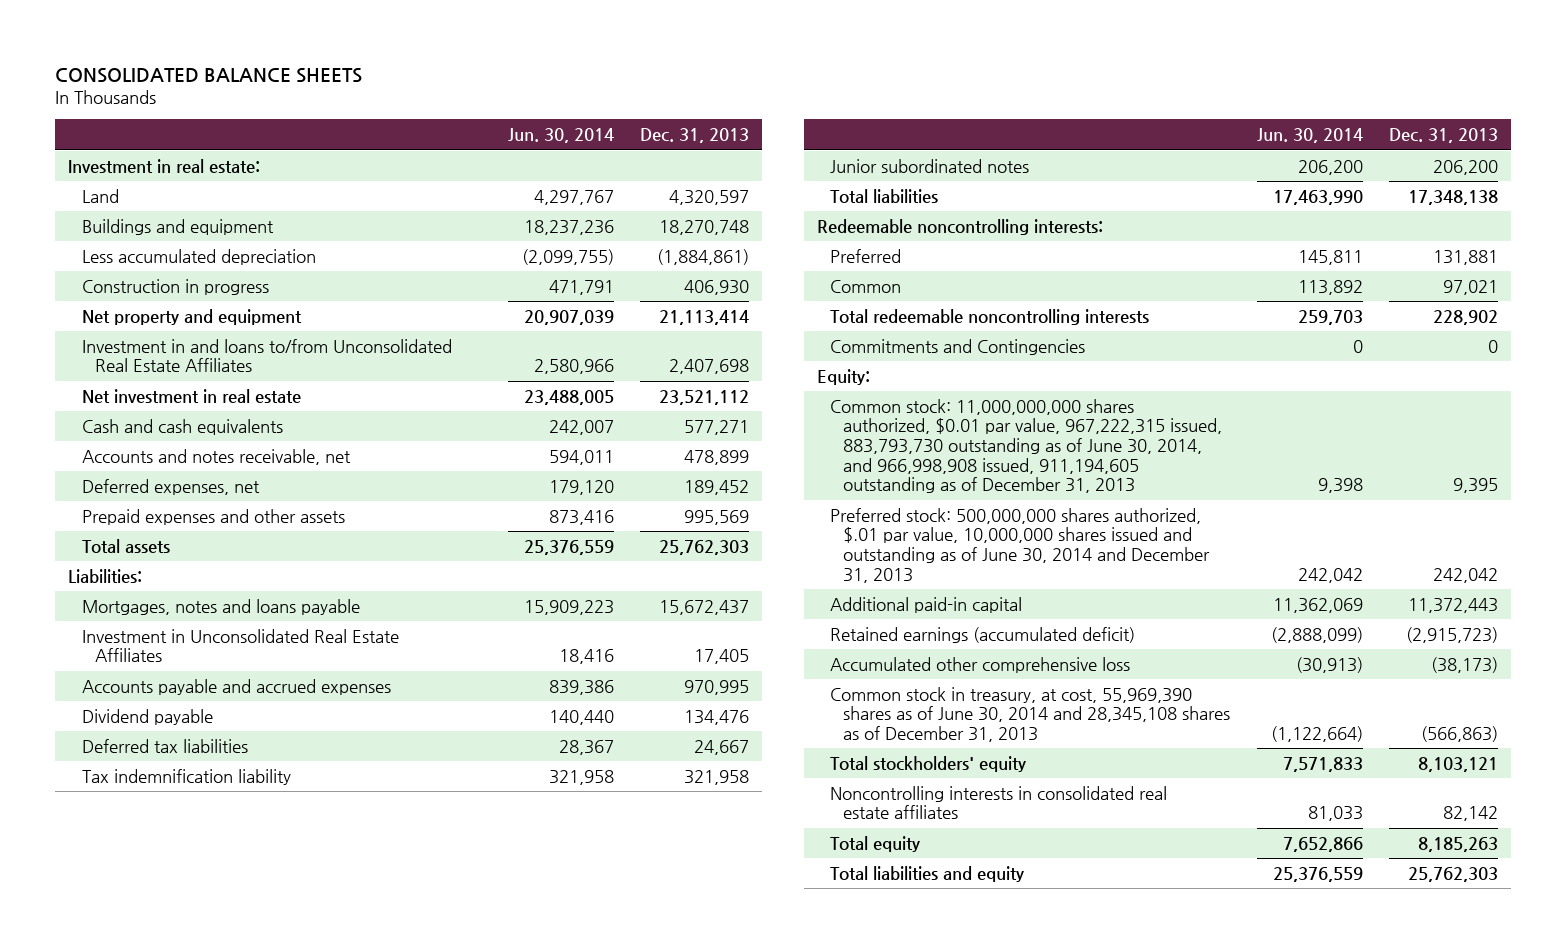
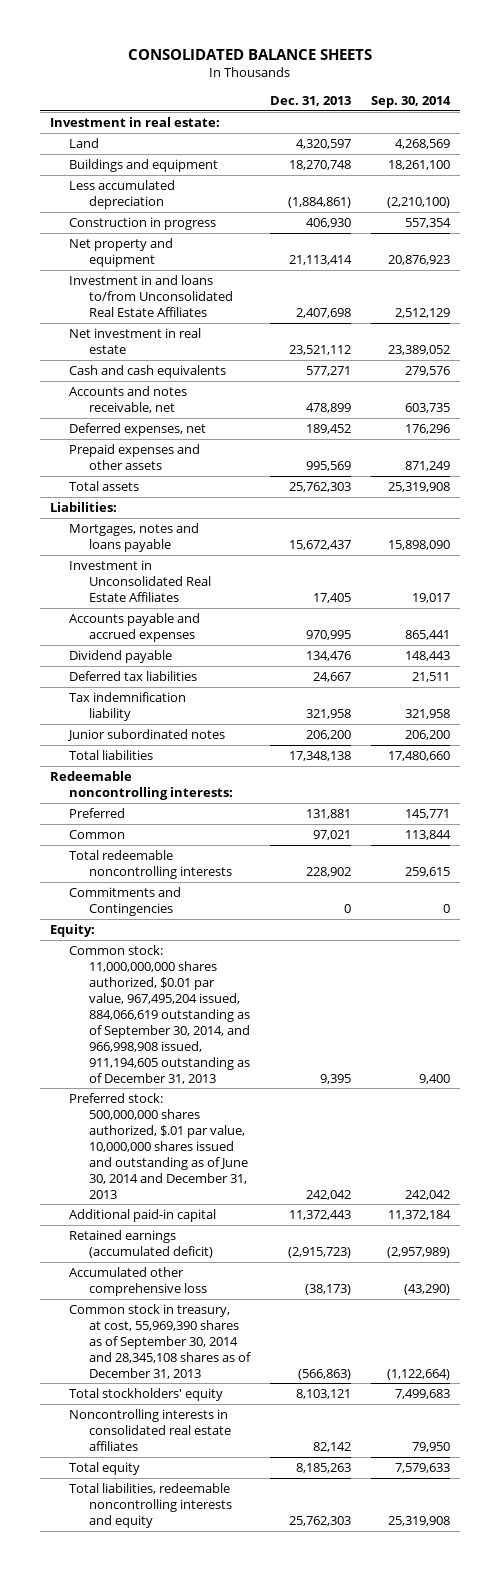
[508,128,615,144] Jun. 30, 2014 -> none
none -> [370,96,451,109] Sep. 30, 2014
[829,398,1223,494] Common stock: 11,000,000,000 shares authorized, $0.01 par value, 967,222,315 issued, 883,793,730 outstanding as of June 30, 2014, and 966,998,908 issued, 911,194,605 outstanding as of December 31, 2013 -> [69,944,251,1084] Common stock: 11,000,000,000 shares authorized, $0.01 par value, 967,495,204 issued, 884,066,619 outstanding as of September 30, 2014, and 966,998,908 issued, 911,194,605 outstanding as of December 31, 2013
[829,686,1231,743] Common stock in treasury, at cost, 55,969,390 shares as of June 30, 2014 and 28,345,108 shares as of December 31, 2013 -> [69,1303,252,1379] Common stock in treasury, at cost, 55,969,390 shares as of September 30, 2014 and 28,345,108 shares as of December 31, 2013
[829,865,1024,882] Total liabilities and equity -> [69,1482,233,1528] Total liabilities, redeemable noncontrolling interests and equity

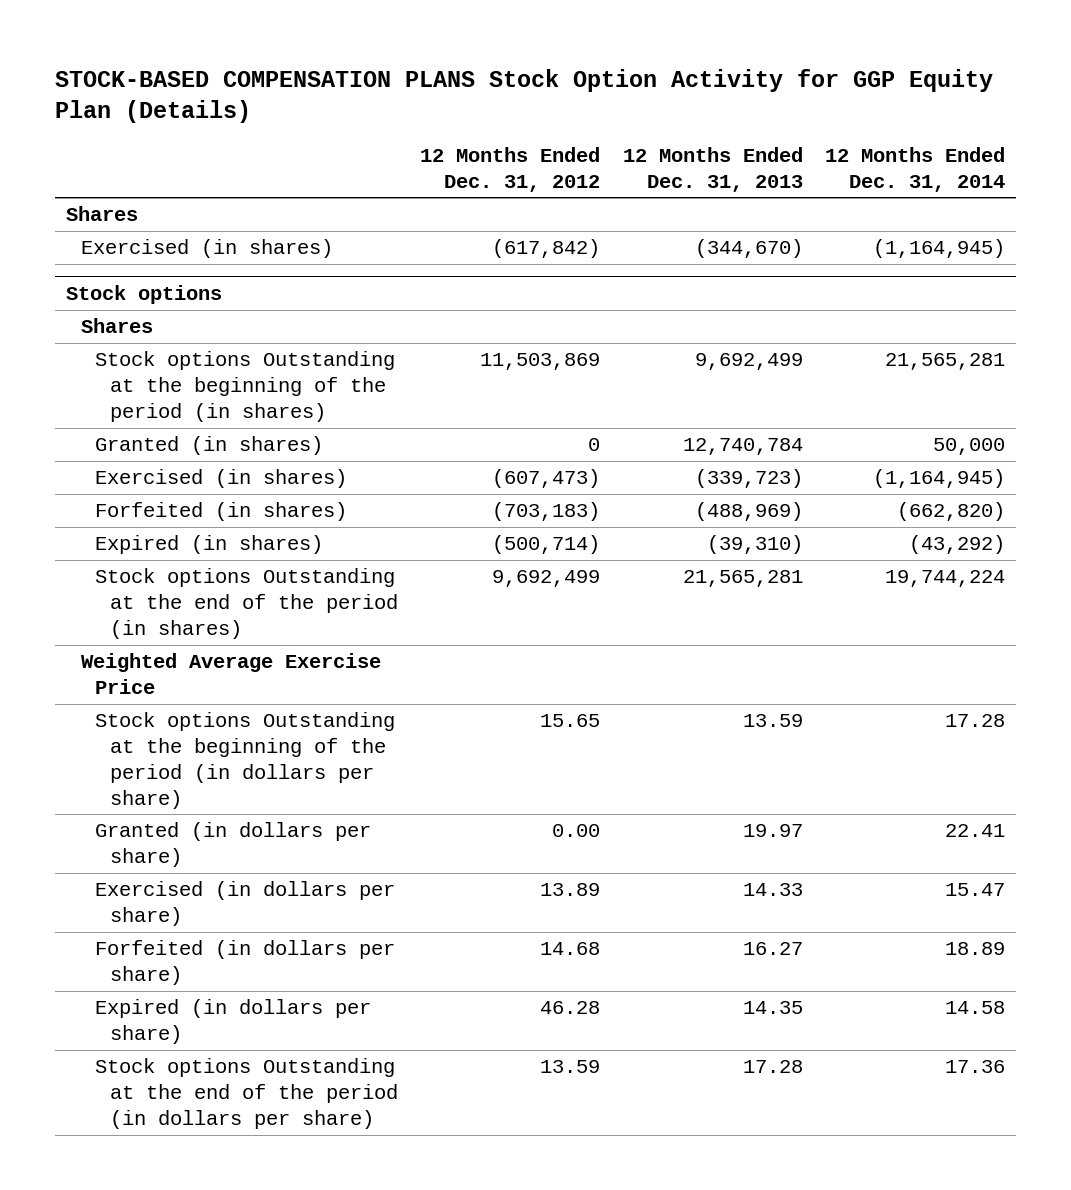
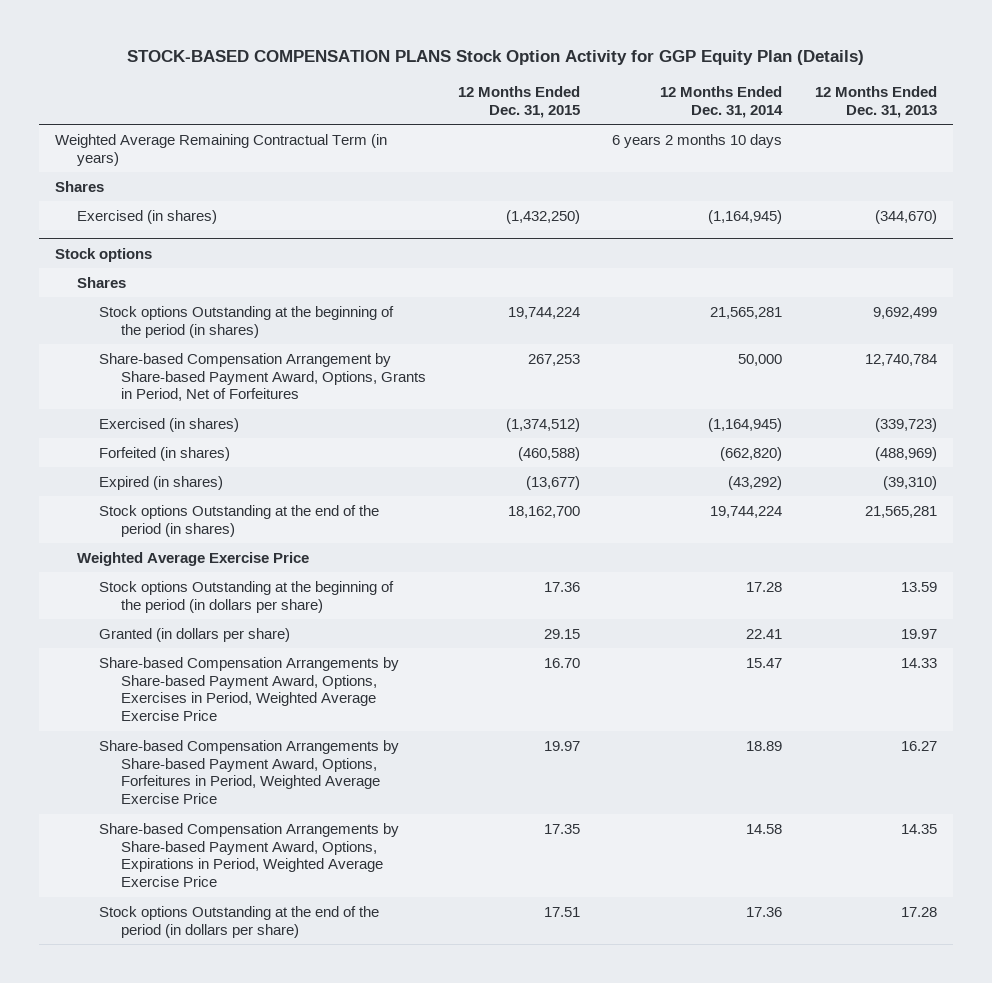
[420,146,601,192] 12 Months Ended Dec. 31, 2012 -> none
none -> [458,85,581,118] 12 Months Ended Dec. 31, 2015
none -> [55,133,388,166] Weighted Average Remaining Contractual Term (in years)
[95,436,324,456] Granted (in shares) -> [99,352,426,402] Share-based Compensation Arrangement by Share-based Payment Award, Options, Grants in Period, Net of Forfeitures
[95,881,396,926] Exercised (in dollars per share) -> [99,656,400,722] Share-based Compensation Arrangements by Share-based Payment Award, Options, Exercises in Period, Weighted Average Exercise Price
[95,940,396,985] Forfeited (in dollars per share) -> [99,739,400,805] Share-based Compensation Arrangements by Share-based Payment Award, Options, Forfeitures in Period, Weighted Average Exercise Price
[95,999,372,1044] Expired (in dollars per share) -> [99,822,400,888] Share-based Compensation Arrangements by Share-based Payment Award, Options, Expirations in Period, Weighted Average Exercise Price

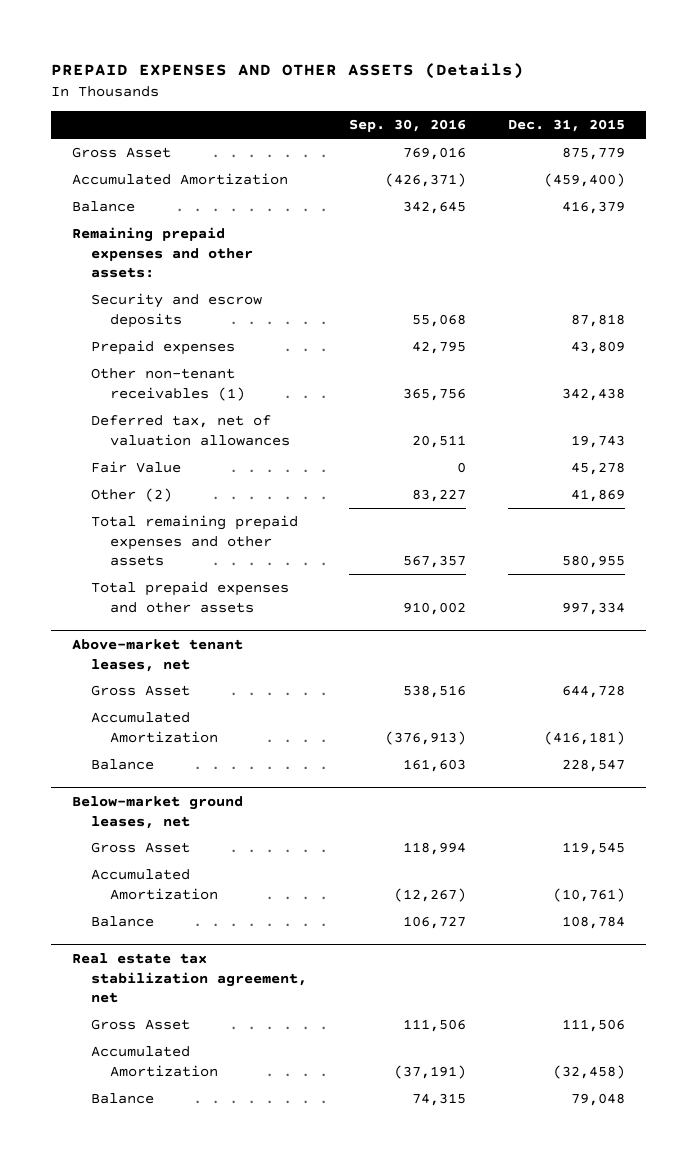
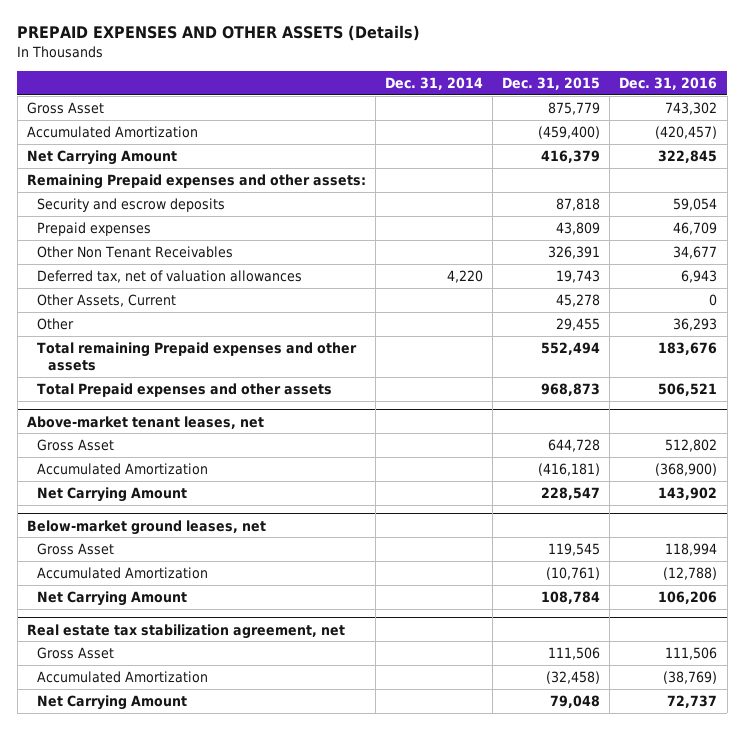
[349,119,467,133] Sep. 30, 2016 -> none
none -> [384,76,483,90] Dec. 31, 2014
none -> [619,76,718,90] Dec. 31, 2016
[72,201,136,213] Balance -> [26,149,177,165] Net Carrying Amount
[72,227,254,279] Remaining prepaid expenses and other assets: -> [26,173,366,189] Remaining Prepaid expenses and other assets:
[91,368,245,401] Other non-tenant receivables (1) -> [37,245,234,258] Other Non Tenant Receivables
[562,387,626,401] 342,438 -> [548,245,601,259] 326,391
[91,461,182,474] Fair Value -> [37,293,177,307] Other Assets, Current
[91,488,173,503] Other (2) -> [37,317,75,330] Other
[571,489,626,503] 41,869 -> [556,317,601,331] 29,455
[91,515,299,567] Total remaining prepaid expenses and other assets -> [37,341,358,372] Total remaining Prepaid expenses and other assets
[562,555,626,569] 580,955 -> [541,341,601,355] 552,494
[91,581,290,613] Total prepaid expenses and other assets -> [37,382,333,397] Total Prepaid expenses and other assets
[562,601,626,615] 997,334 -> [541,382,601,396] 968,873
[91,759,155,771] Balance -> [37,486,188,502] Net Carrying Amount
[91,916,155,928] Balance -> [37,590,188,606] Net Carrying Amount
[91,1093,155,1105] Balance -> [37,694,188,710] Net Carrying Amount

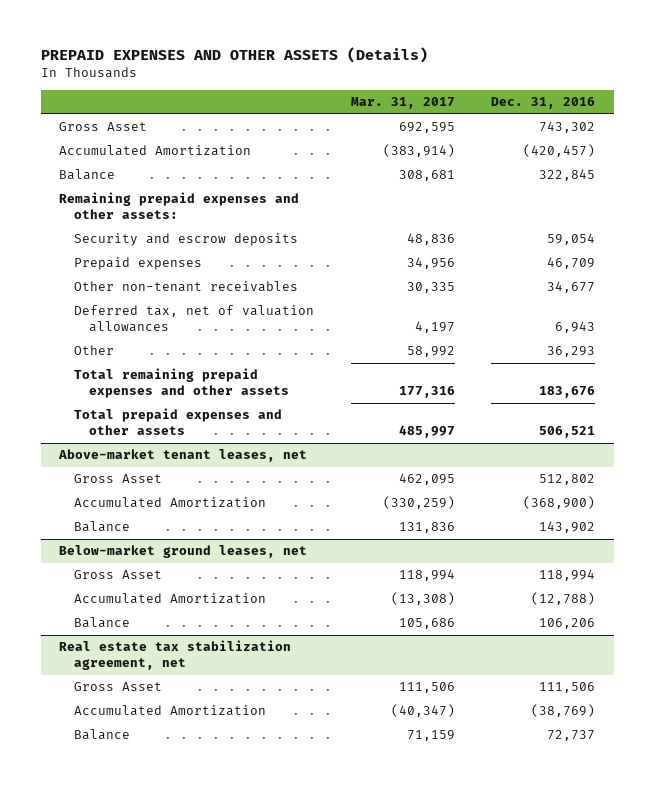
[384,76,483,90] Dec. 31, 2014 -> none
[502,76,601,90] Dec. 31, 2015 -> none
none -> [350,97,455,110] Mar. 31, 2017
[26,149,177,165] Net Carrying Amount -> [59,169,116,181] Balance
[26,173,366,189] Remaining Prepaid expenses and other assets: -> [59,192,300,220] Remaining prepaid expenses and other assets:
[37,245,234,258] Other Non Tenant Receivables -> [74,281,299,293] Other non-tenant receivables
[37,293,177,307] Other Assets, Current -> none
[37,341,358,372] Total remaining Prepaid expenses and other assets -> [74,368,289,399] Total remaining prepaid expenses and other assets
[37,382,333,397] Total Prepaid expenses and other assets -> [74,408,283,436] Total prepaid expenses and other assets
[37,486,188,502] Net Carrying Amount -> [74,521,131,533] Balance
[37,590,188,606] Net Carrying Amount -> [74,617,131,629] Balance
[37,694,188,710] Net Carrying Amount -> [74,729,131,741] Balance

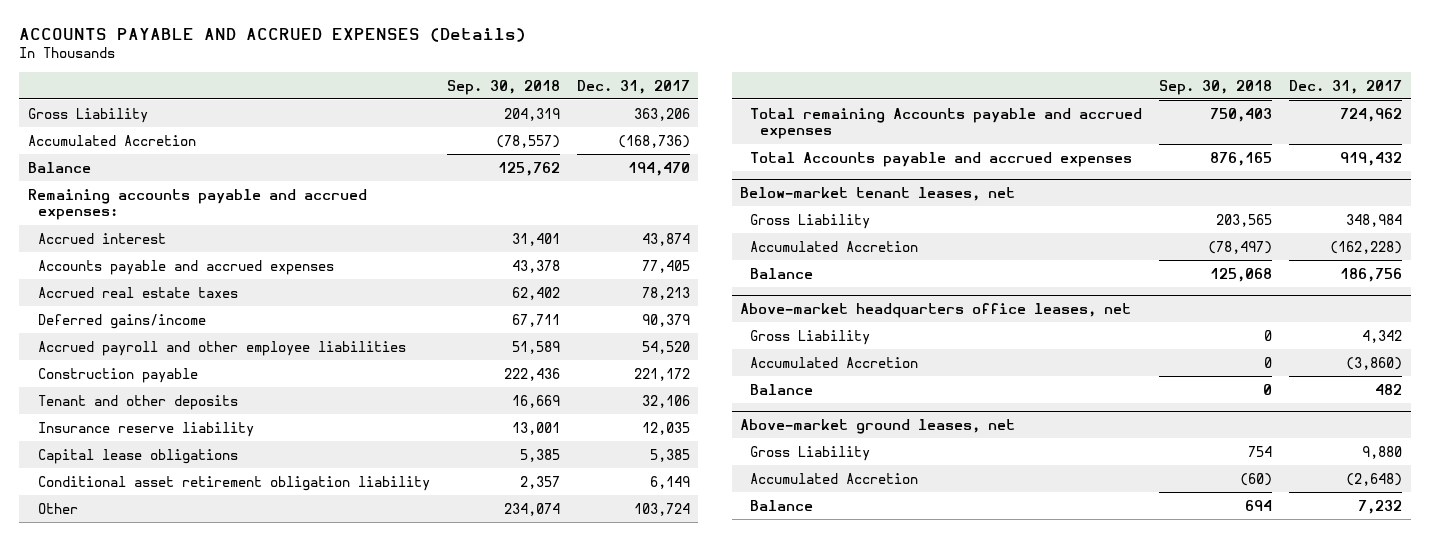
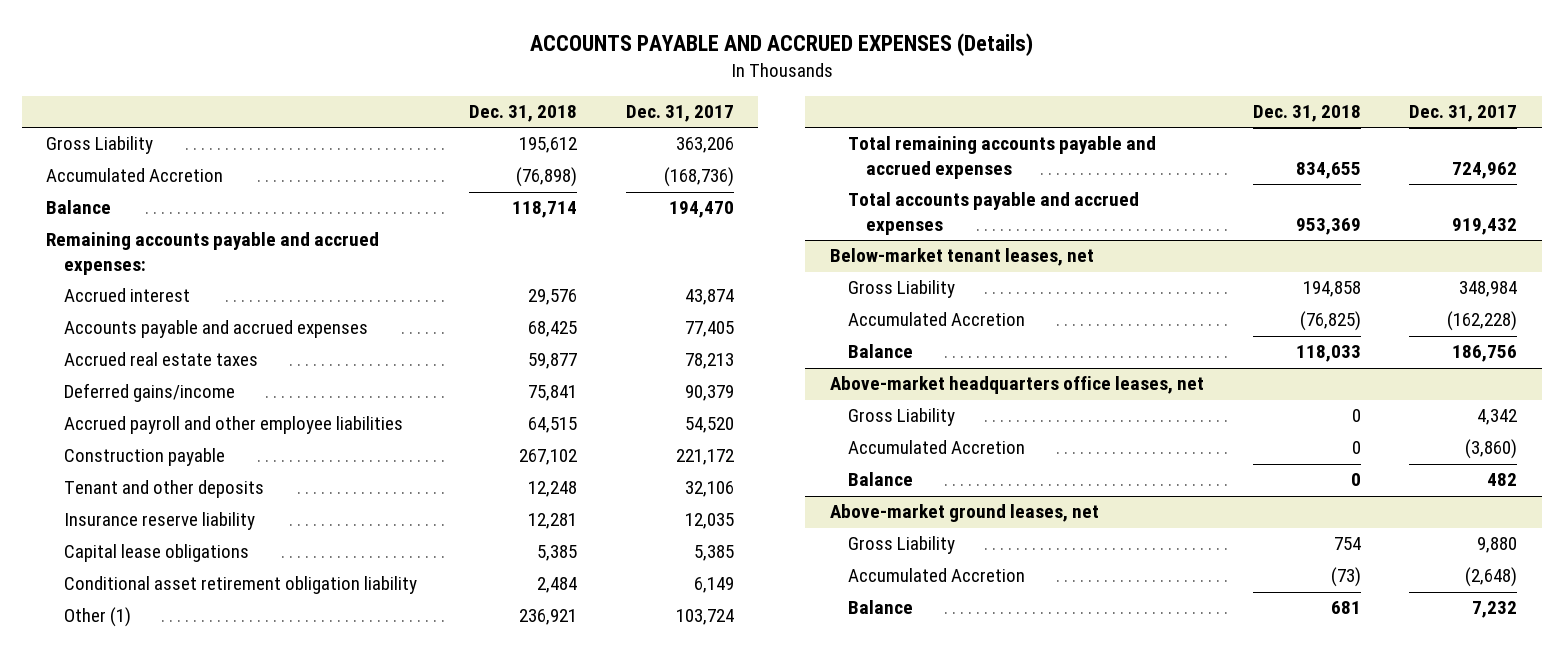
[446,79,560,95] Sep. 30, 2018 -> none
none -> [468,105,577,123] Dec. 31, 2018
[37,502,78,514] Other -> [64,607,132,628] Other (1)
[750,107,1143,140] Total remaining Accounts payable and accrued expenses -> [847,136,1156,179] Total remaining accounts payable and accrued expenses
[750,151,1133,167] Total Accounts payable and accrued expenses -> [847,192,1139,235] Total accounts payable and accrued expenses

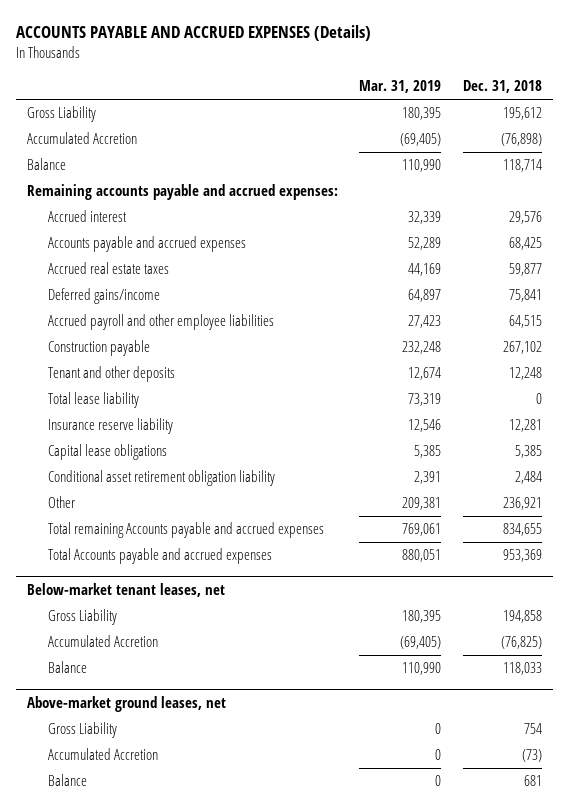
[625,105,734,123] Dec. 31, 2017 -> none
none -> [359,80,442,94] Mar. 31, 2019
none -> [47,392,139,409] Total lease liability
[64,607,132,628] Other (1) -> [47,496,75,509] Other
[847,136,1156,179] Total remaining accounts payable and accrued expenses -> [47,522,324,539] Total remaining Accounts payable and accrued expenses
[847,192,1139,235] Total accounts payable and accrued expenses -> [47,548,272,565] Total Accounts payable and accrued expenses
[829,376,1204,395] Above-market headquarters office leases, net -> none
[847,408,955,427] Gross Liability -> none
[847,440,1025,455] Accumulated Accretion -> none
[847,472,913,487] Balance -> none

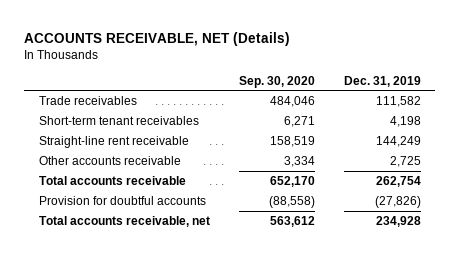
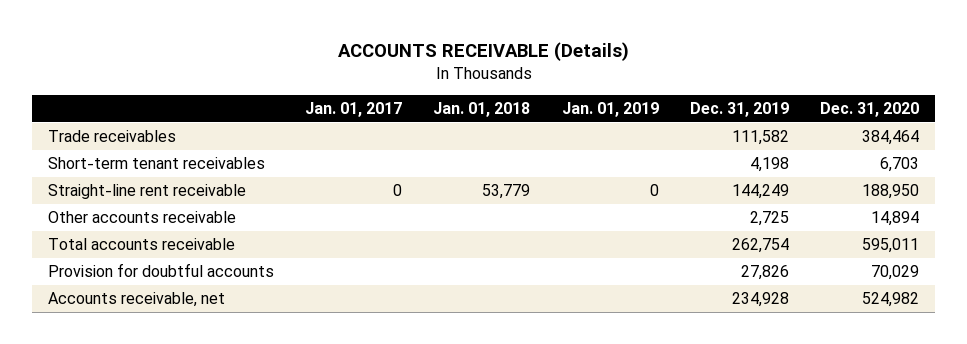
[24,31,291,46] ACCOUNTS RECEIVABLE, NET (Details) -> [337,42,629,62] ACCOUNTS RECEIVABLE (Details)
[238,75,315,88] Sep. 30, 2020 -> none
none -> [305,102,403,118] Jan. 01, 2017
none -> [433,102,531,118] Jan. 01, 2018
none -> [561,102,659,118] Jan. 01, 2019
none -> [820,102,920,118] Dec. 31, 2020
[374,195,421,208] (27,826) -> [740,264,789,280] 27,826
[38,215,210,227] Total accounts receivable, net -> [48,291,226,307] Accounts receivable, net

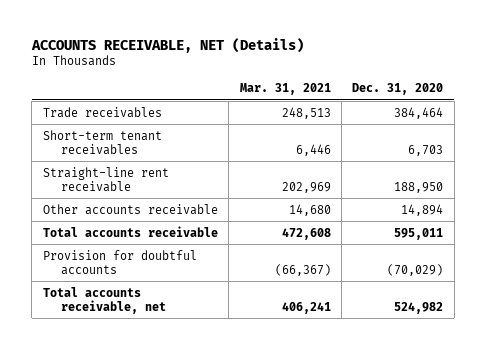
[337,42,629,62] ACCOUNTS RECEIVABLE (Details) -> [30,37,304,53] ACCOUNTS RECEIVABLE, NET (Details)
[305,102,403,118] Jan. 01, 2017 -> none
[433,102,531,118] Jan. 01, 2018 -> none
[561,102,659,118] Jan. 01, 2019 -> none
[689,102,789,118] Dec. 31, 2019 -> none
none -> [239,83,331,96] Mar. 31, 2021
[871,264,920,280] 70,029 -> [387,263,444,276] (70,029)
[48,291,226,307] Accounts receivable, net -> [42,286,166,314] Total accounts receivable, net

